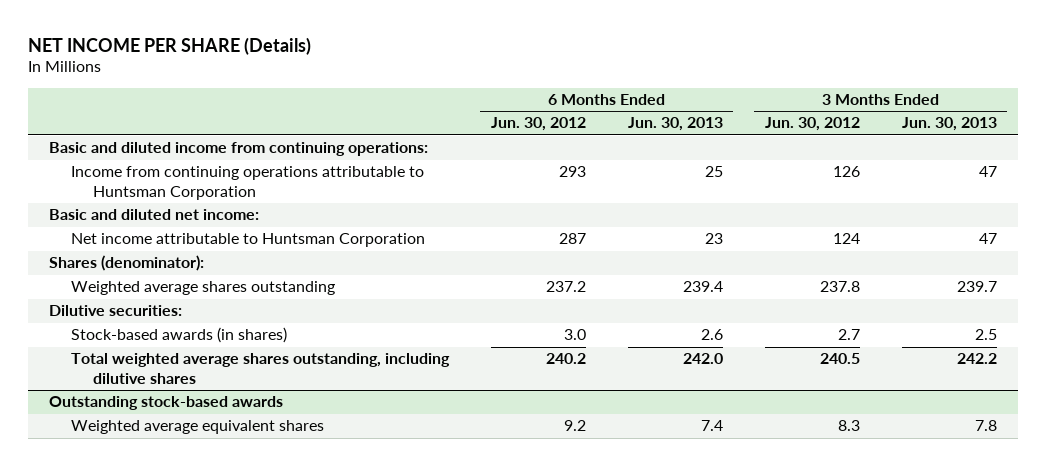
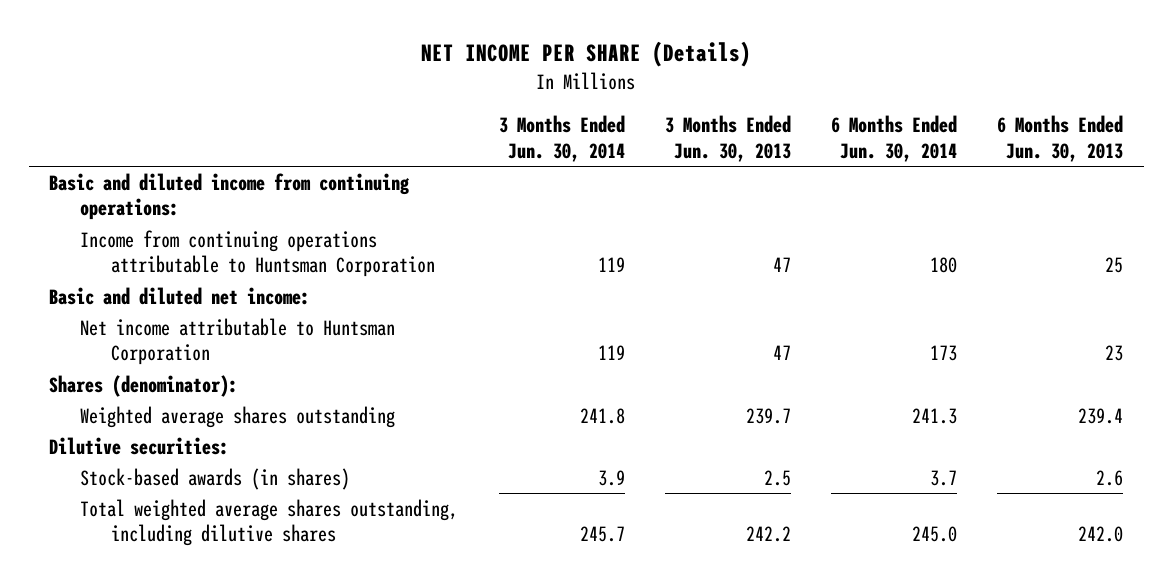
[490,117,586,132] Jun. 30, 2012 -> none
[764,117,860,132] Jun. 30, 2012 -> none
none -> [498,115,625,162] 3 Months Ended Jun. 30, 2014
none -> [831,115,958,162] 6 Months Ended Jun. 30, 2014
[49,396,284,411] Outstanding stock-based awards -> none
[70,420,324,435] Weighted average equivalent shares -> none

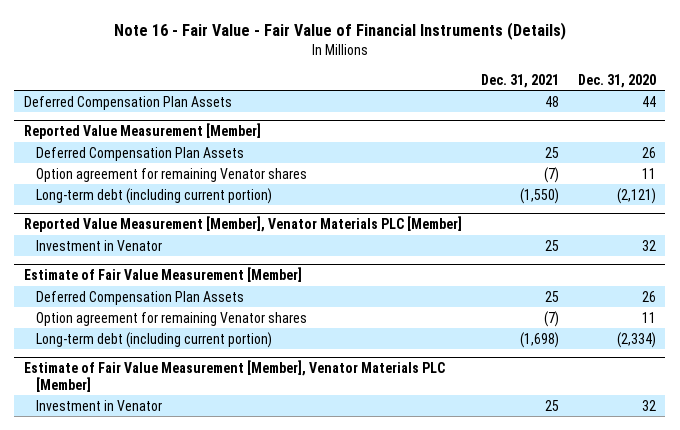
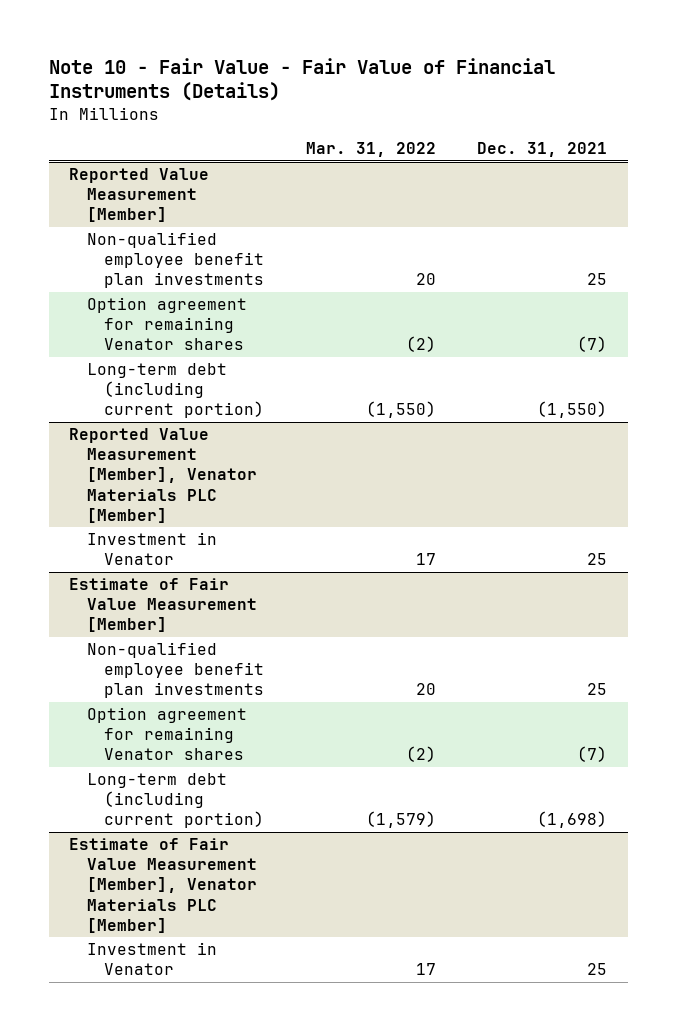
[113,22,566,41] Note 16 - Fair Value - Fair Value of Financial Instruments (Details) -> [48,57,555,102] Note 10 - Fair Value - Fair Value of Financial Instruments (Details)
[577,73,656,88] Dec. 31, 2020 -> none
none -> [305,142,436,158] Mar. 31, 2022
[23,95,232,110] Deferred Compensation Plan Assets -> none
[36,146,245,161] Deferred Compensation Plan Assets -> [86,232,265,289] Non-qualified employee benefit plan investments
[36,290,245,305] Deferred Compensation Plan Assets -> [86,642,265,699] Non-qualified employee benefit plan investments

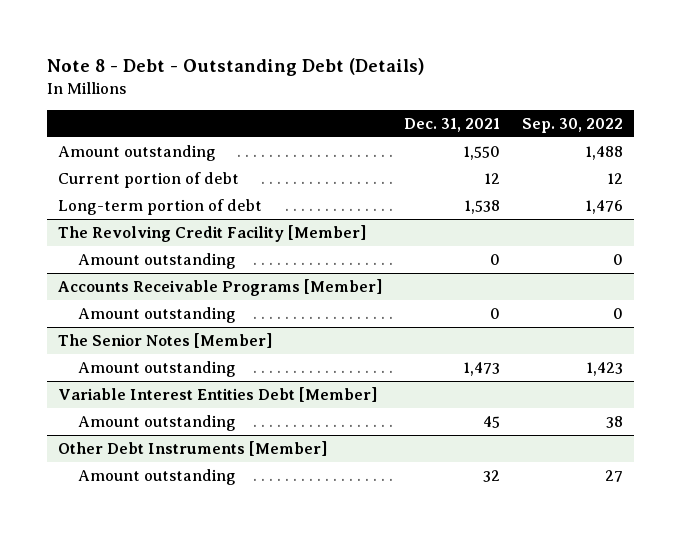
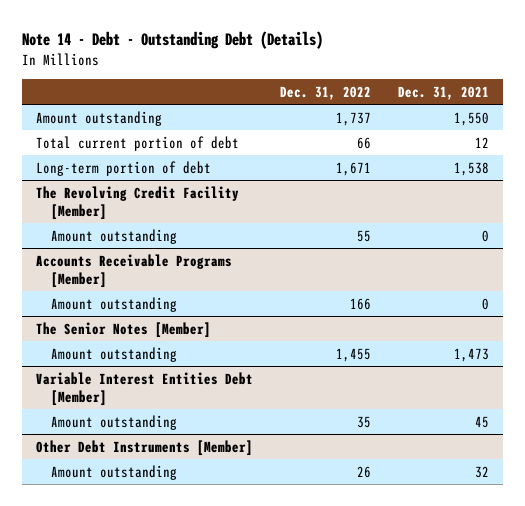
[46,57,425,76] Note 8 - Debt - Outstanding Debt (Details) -> [22,31,324,50] Note 14 - Debt - Outstanding Debt (Details)
[522,117,624,133] Sep. 30, 2022 -> none
none -> [280,85,372,100] Dec. 31, 2022
[58,172,240,189] Current portion of debt -> [36,135,240,151] Total current portion of debt

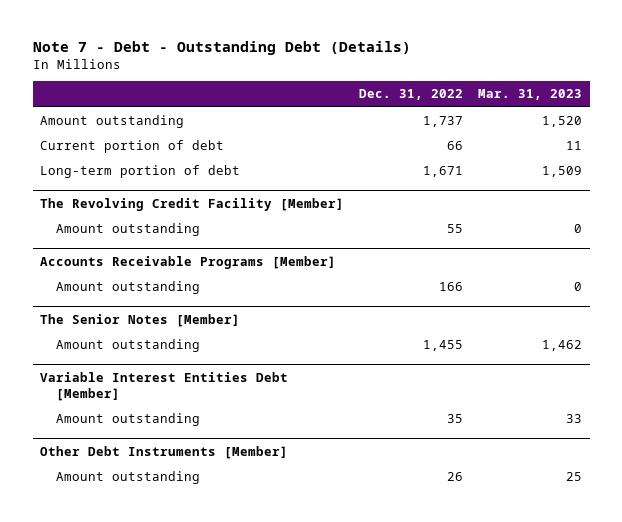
[22,31,324,50] Note 14 - Debt - Outstanding Debt (Details) -> [32,40,411,55] Note 7 - Debt - Outstanding Debt (Details)
[398,85,490,100] Dec. 31, 2021 -> none
none -> [478,89,583,101] Mar. 31, 2023
[36,135,240,151] Total current portion of debt -> [40,140,225,154] Current portion of debt

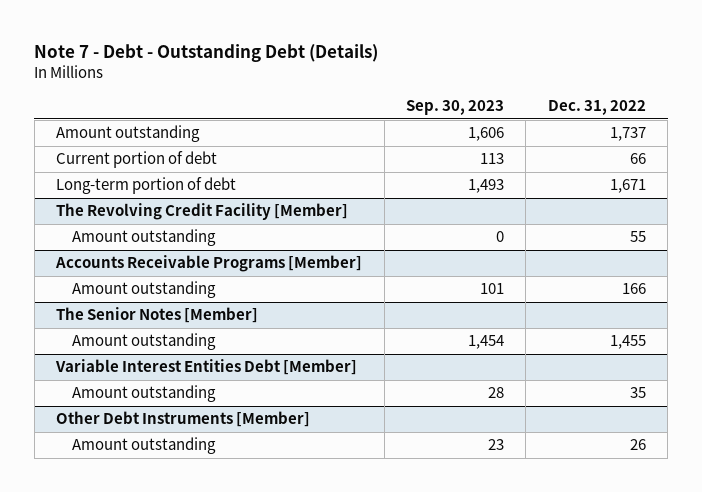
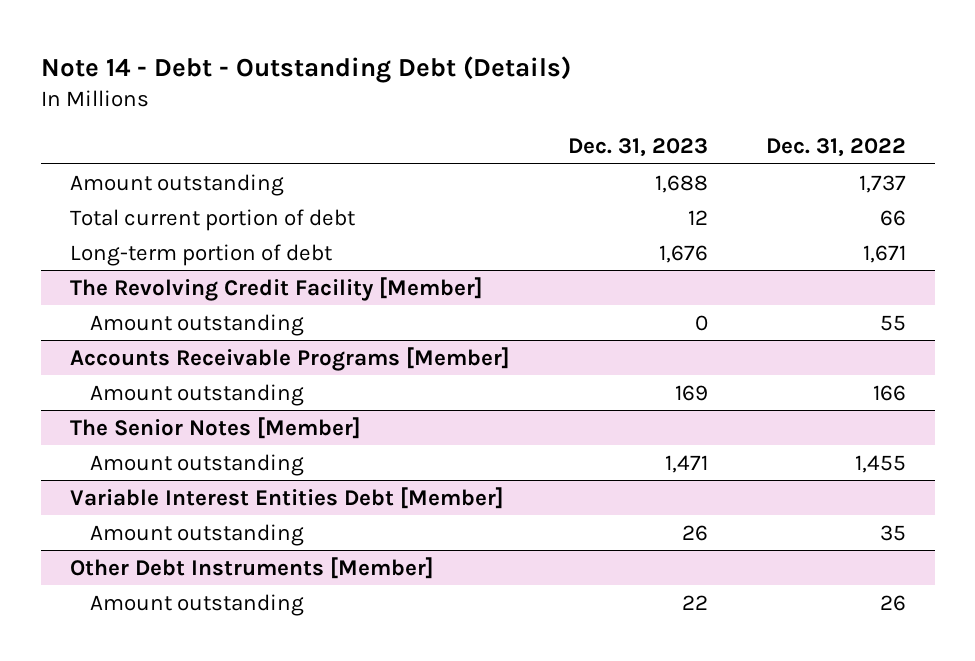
[34,43,379,62] Note 7 - Debt - Outstanding Debt (Details) -> [40,55,571,83] Note 14 - Debt - Outstanding Debt (Details)
[406,100,505,116] Sep. 30, 2023 -> none
none -> [567,138,708,158] Dec. 31, 2023
[56,151,218,169] Current portion of debt -> [69,208,355,231] Total current portion of debt

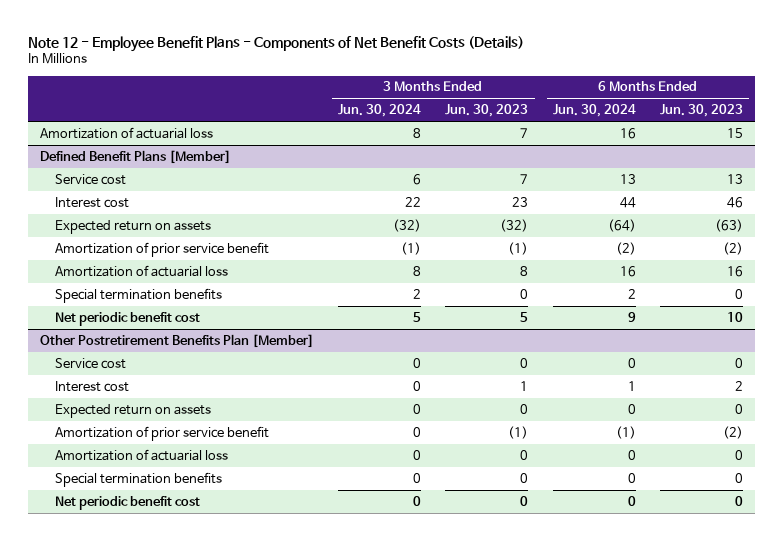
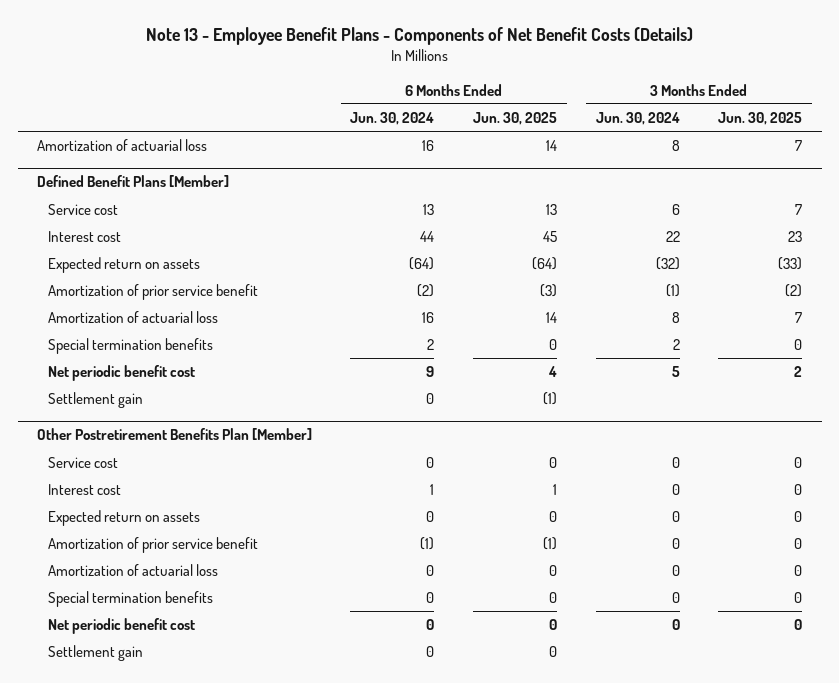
[27,35,524,52] Note 12 - Employee Benefit Plans - Components of Net Benefit Costs (Details) -> [145,26,693,45] Note 13 - Employee Benefit Plans - Components of Net Benefit Costs (Details)
[445,104,529,118] Jun. 30, 2023 -> none
[660,104,744,118] Jun. 30, 2023 -> none
none -> [473,112,558,126] Jun. 30, 2025
none -> [718,112,803,126] Jun. 30, 2025
none -> [48,392,144,409] Settlement gain
none -> [48,645,144,662] Settlement gain

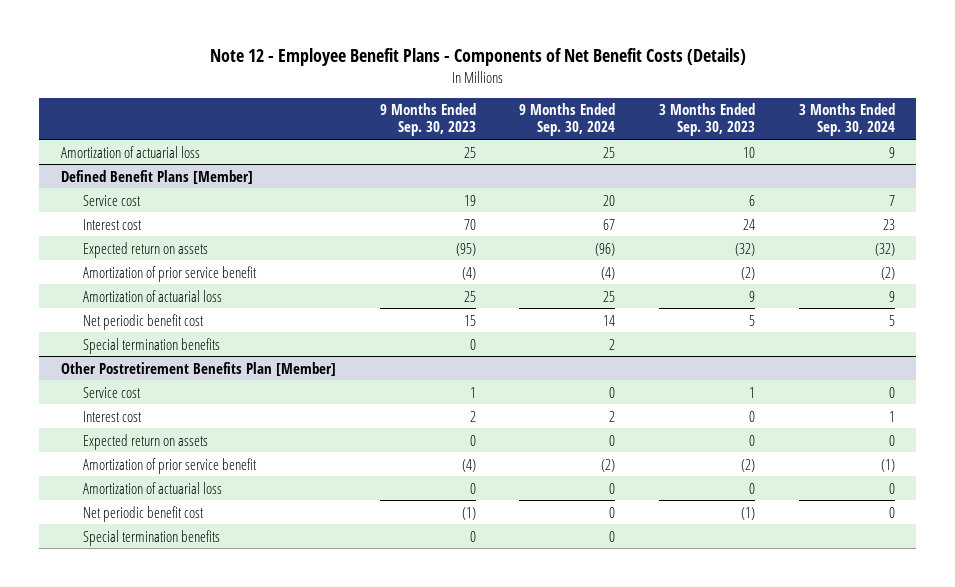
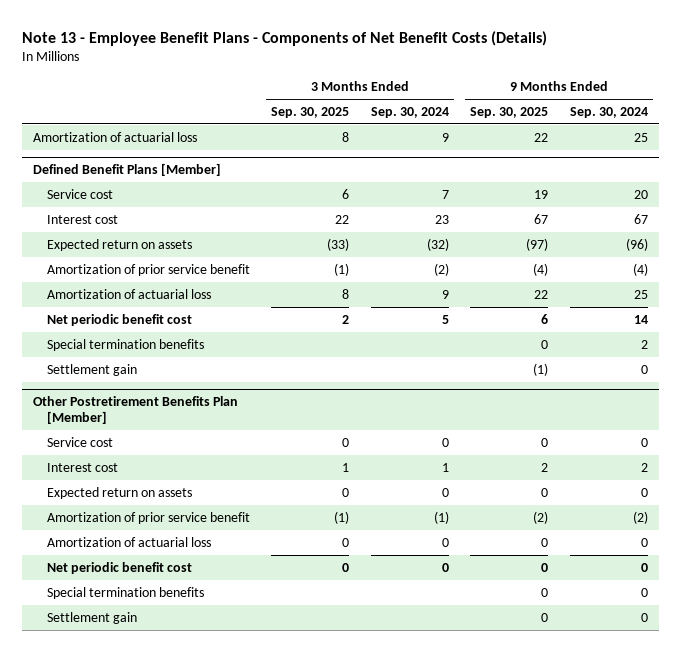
[209,48,746,67] Note 12 - Employee Benefit Plans - Components of Net Benefit Costs (Details) -> [22,31,548,47] Note 13 - Employee Benefit Plans - Components of Net Benefit Costs (Details)
[379,103,476,137] 9 Months Ended Sep. 30, 2023 -> none
[658,103,755,137] 3 Months Ended Sep. 30, 2023 -> none
none -> [271,106,350,118] Sep. 30, 2025
none -> [470,106,549,118] Sep. 30, 2025
none -> [46,363,137,376] Settlement gain
none -> [46,611,137,624] Settlement gain

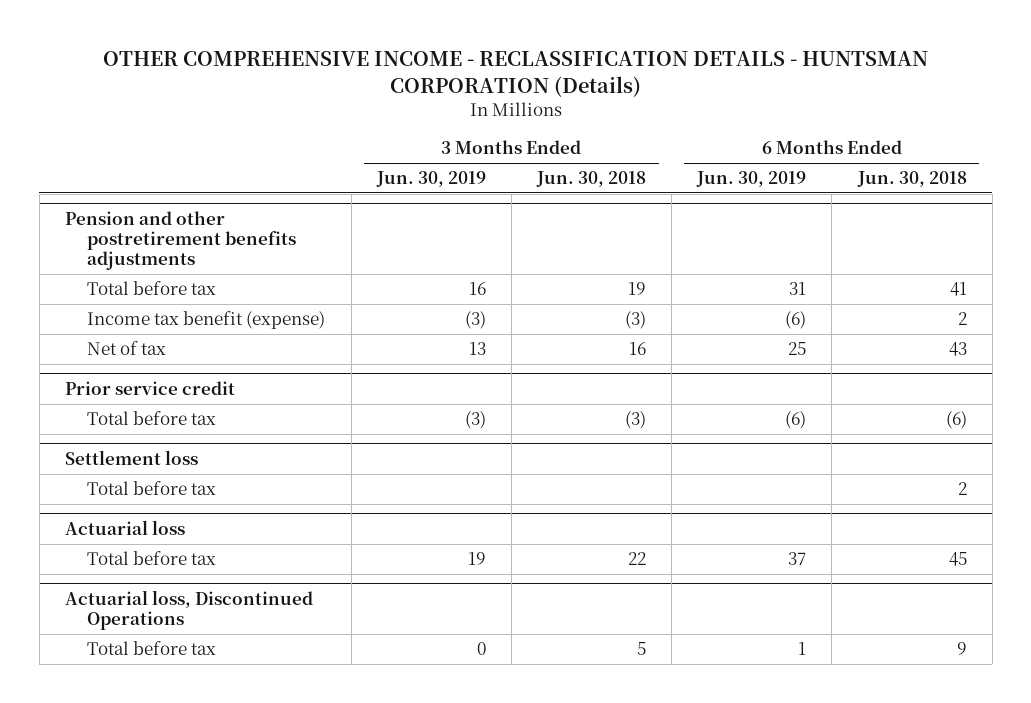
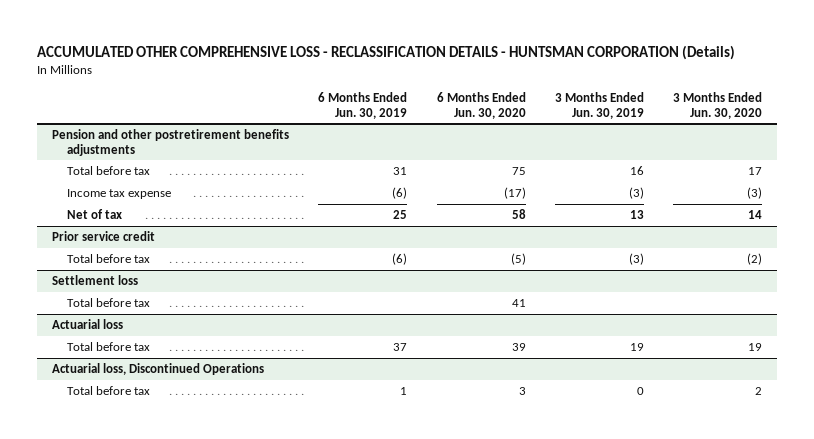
[102,50,928,97] OTHER COMPREHENSIVE INCOME - RECLASSIFICATION DETAILS - HUNTSMAN CORPORATION (Details) -> [37,45,736,61] ACCUMULATED OTHER COMPREHENSIVE LOSS - RECLASSIFICATION DETAILS - HUNTSMAN CORPORATION (Details)
[535,171,646,188] Jun. 30, 2018 -> none
[856,171,967,188] Jun. 30, 2018 -> none
none -> [436,92,526,119] 6 Months Ended Jun. 30, 2020
none -> [673,92,763,119] 3 Months Ended Jun. 30, 2020
[87,311,326,330] Income tax benefit (expense) -> [66,188,171,199] Income tax expense

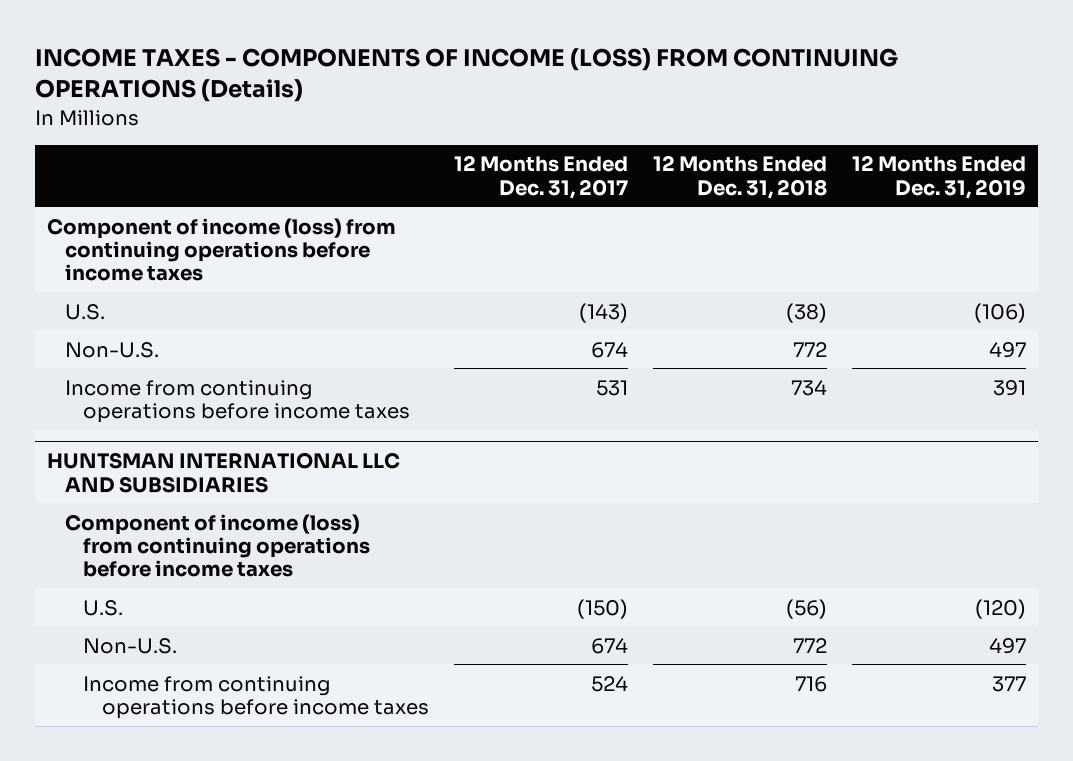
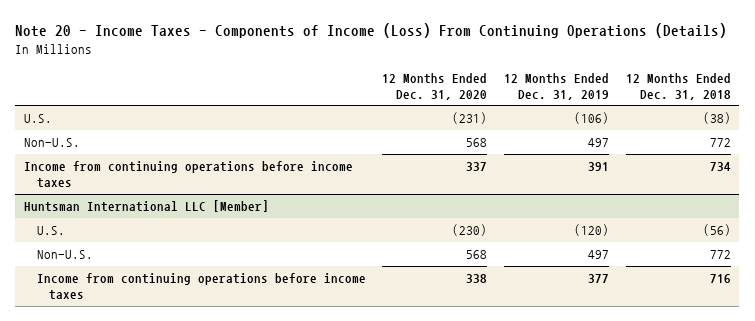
[34,47,898,103] INCOME TAXES - COMPONENTS OF INCOME (LOSS) FROM CONTINUING OPERATIONS (Details) -> [15,23,728,39] Note 20 - Income Taxes - Components of Income (Loss) From Continuing Operations (Details)
[453,155,628,199] 12 Months Ended Dec. 31, 2017 -> none
none -> [382,73,488,100] 12 Months Ended Dec. 31, 2020
[47,217,397,282] Component of income (loss) from continuing operations before income taxes -> none
[65,513,371,578] Component of income (loss) from continuing operations before income taxes -> none
[47,452,401,493] HUNTSMAN INTERNATIONAL LLC AND SUBSIDIARIES -> [23,200,269,213] Huntsman International LLC [Member]

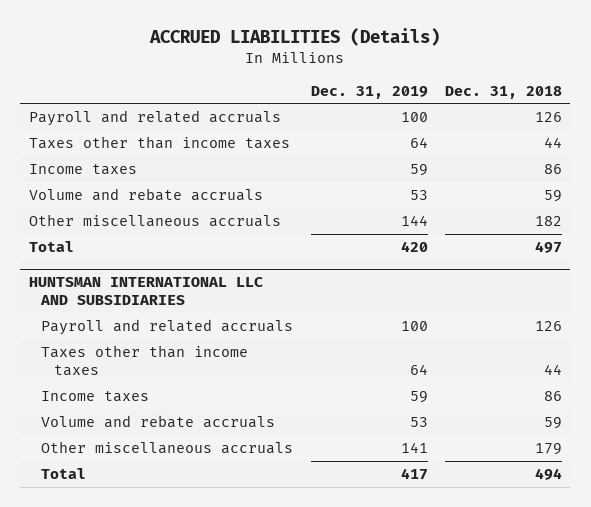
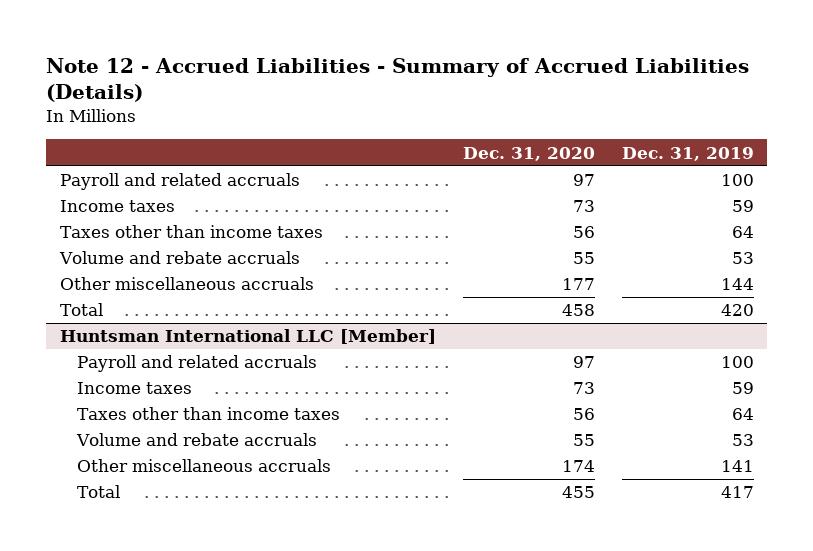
[149,28,441,47] ACCRUED LIABILITIES (Details) -> [46,57,750,103] Note 12 - Accrued Liabilities - Summary of Accrued Liabilities (Details)
[444,85,562,99] Dec. 31, 2018 -> none
none -> [462,146,595,161] Dec. 31, 2020
[29,135,291,149] Taxes other than income taxes -> [59,225,323,239] Taxes other than income taxes
[29,277,264,306] HUNTSMAN INTERNATIONAL LLC AND SUBSIDIARIES -> [59,329,436,345] Huntsman International LLC [Member]
[41,344,249,377] Taxes other than income taxes -> none
none -> [77,407,341,421] Taxes other than income taxes

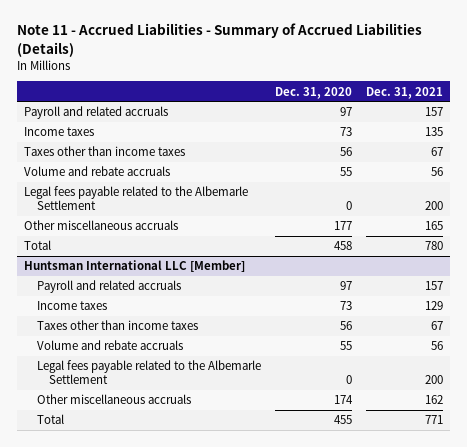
[46,57,750,103] Note 12 - Accrued Liabilities - Summary of Accrued Liabilities (Details) -> [17,23,423,57] Note 11 - Accrued Liabilities - Summary of Accrued Liabilities (Details)
[621,146,754,161] Dec. 31, 2019 -> none
none -> [365,86,443,99] Dec. 31, 2021
none -> [24,186,249,211] Legal fees payable related to the Albemarle Settlement
none -> [36,360,261,385] Legal fees payable related to the Albemarle Settlement

